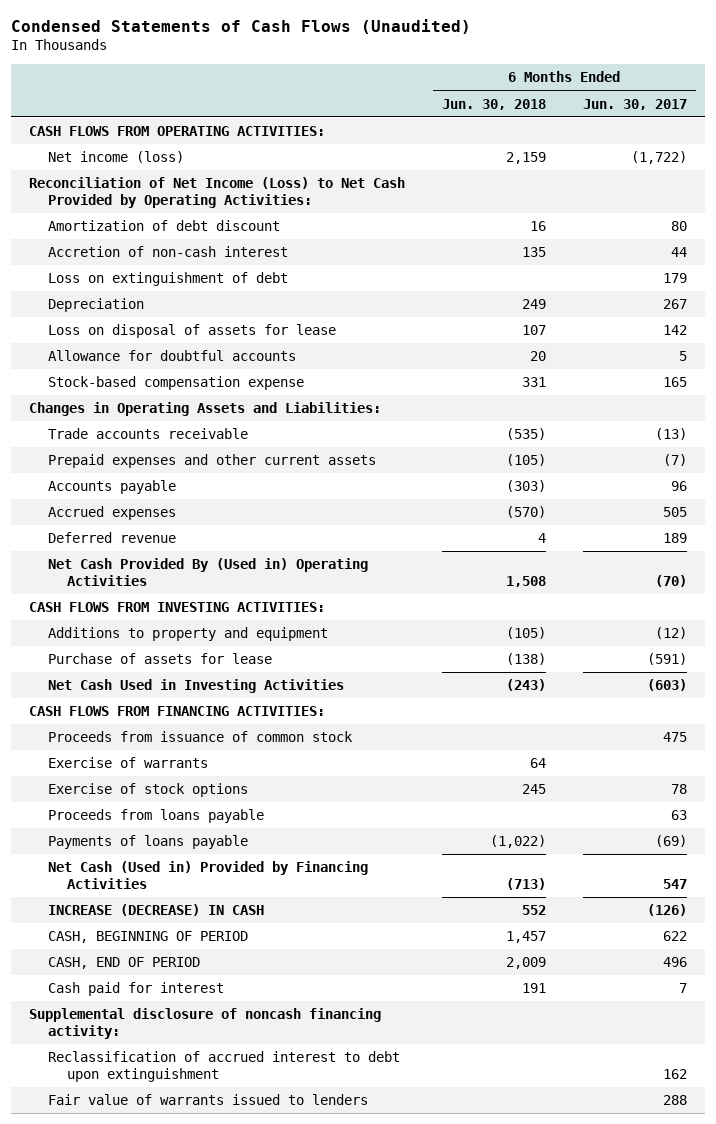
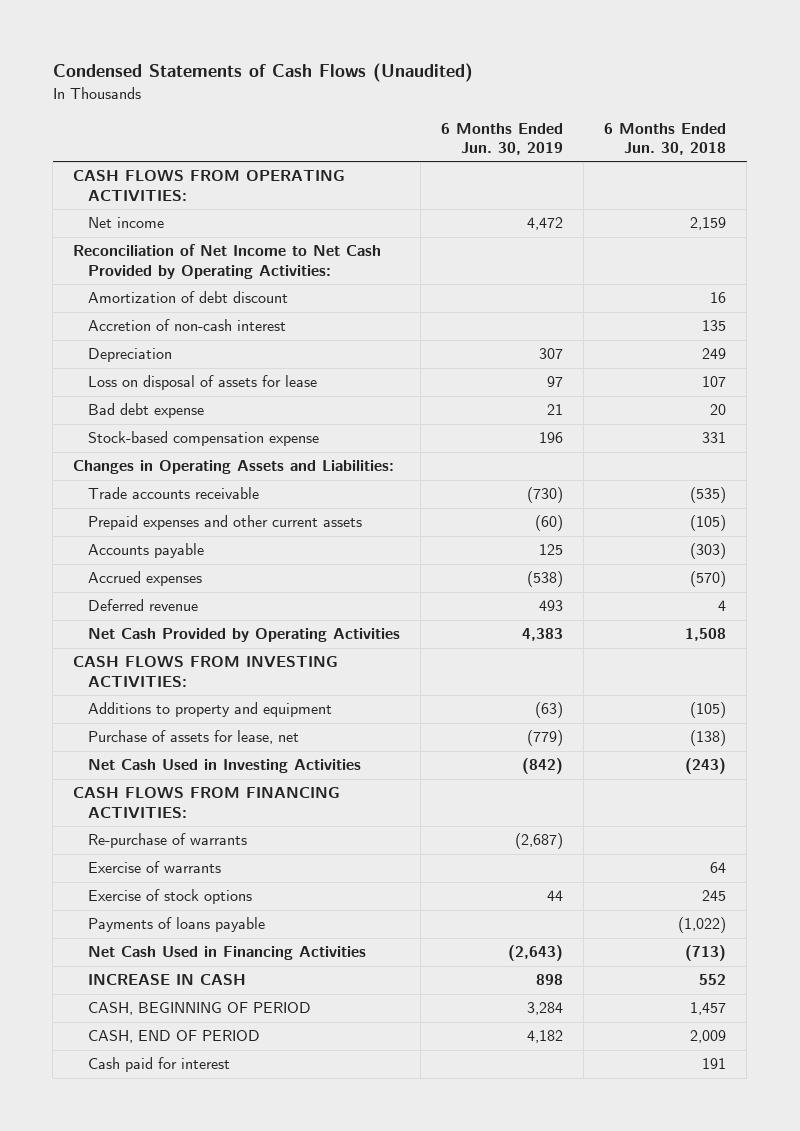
[582,98,687,110] Jun. 30, 2017 -> none
none -> [441,122,564,156] 6 Months Ended Jun. 30, 2019
[48,151,185,164] Net income (loss) -> [88,217,165,229] Net income
[29,177,406,208] Reconciliation of Net Income (Loss) to Net Cash Provided by Operating Activities: -> [73,244,382,279] Reconciliation of Net Income to Net Cash Provided by Operating Activities:
[48,272,289,287] Loss on extinguishment of debt -> none
[48,350,297,362] Allowance for doubtful accounts -> [88,403,205,419] Bad debt expense
[48,558,369,586] Net Cash Provided By (Used in) Operating Activities -> [88,628,401,643] Net Cash Provided by Operating Activities
[48,653,273,665] Purchase of assets for lease -> [88,730,300,745] Purchase of assets for lease, net
[48,731,354,743] Proceeds from issuance of common stock -> none
none -> [88,833,248,849] Re-purchase of warrants
[48,809,265,824] Proceeds from loans payable -> none
[48,861,369,889] Net Cash (Used in) Provided by Financing Activities -> [88,946,367,961] Net Cash Used in Financing Activities
[48,904,265,917] INCREASE (DECREASE) IN CASH -> [88,974,247,986] INCREASE IN CASH
[29,1008,382,1039] Supplemental disclosure of noncash financing activity: -> none
[48,1051,401,1082] Reclassification of accrued interest to debt upon extinguishment -> none
[48,1094,369,1106] Fair value of warrants issued to lenders -> none

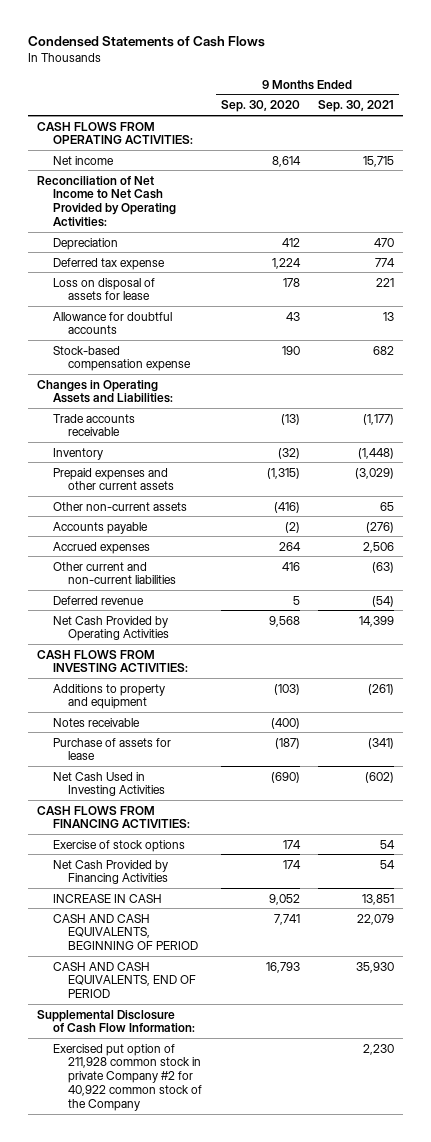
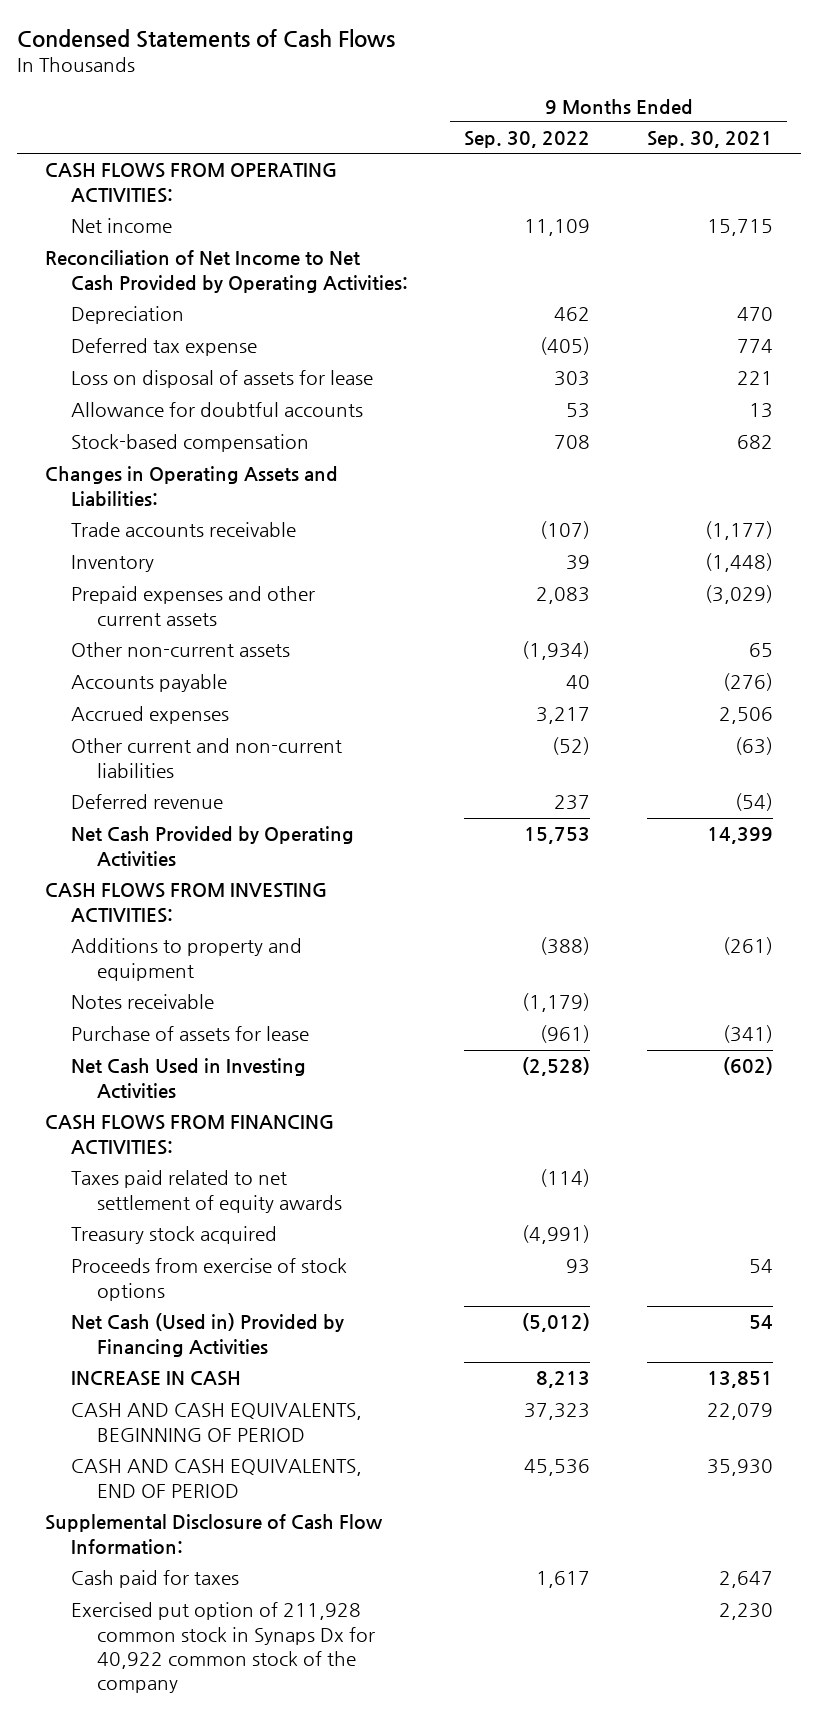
[220,100,300,113] Sep. 30, 2020 -> none
none -> [464,131,591,149] Sep. 30, 2022
[52,345,192,372] Stock-based compensation expense -> [70,434,309,453] Stock-based compensation
none -> [70,1170,342,1213] Taxes paid related to net settlement of equity awards
none -> [70,1226,277,1245] Treasury stock acquired
[52,839,185,852] Exercise of stock options -> [70,1258,347,1301] Proceeds from exercise of stock options
[52,859,169,885] Net Cash Provided by Financing Activities -> [70,1313,344,1357] Net Cash (Used in) Provided by Financing Activities
none -> [70,1570,239,1589] Cash paid for taxes
[52,1043,203,1111] Exercised put option of 211,928 common stock in private Company #2 for 40,922 common stock of the Company -> [70,1602,375,1694] Exercised put option of 211,928 common stock in Synaps Dx for 40,922 common stock of the company

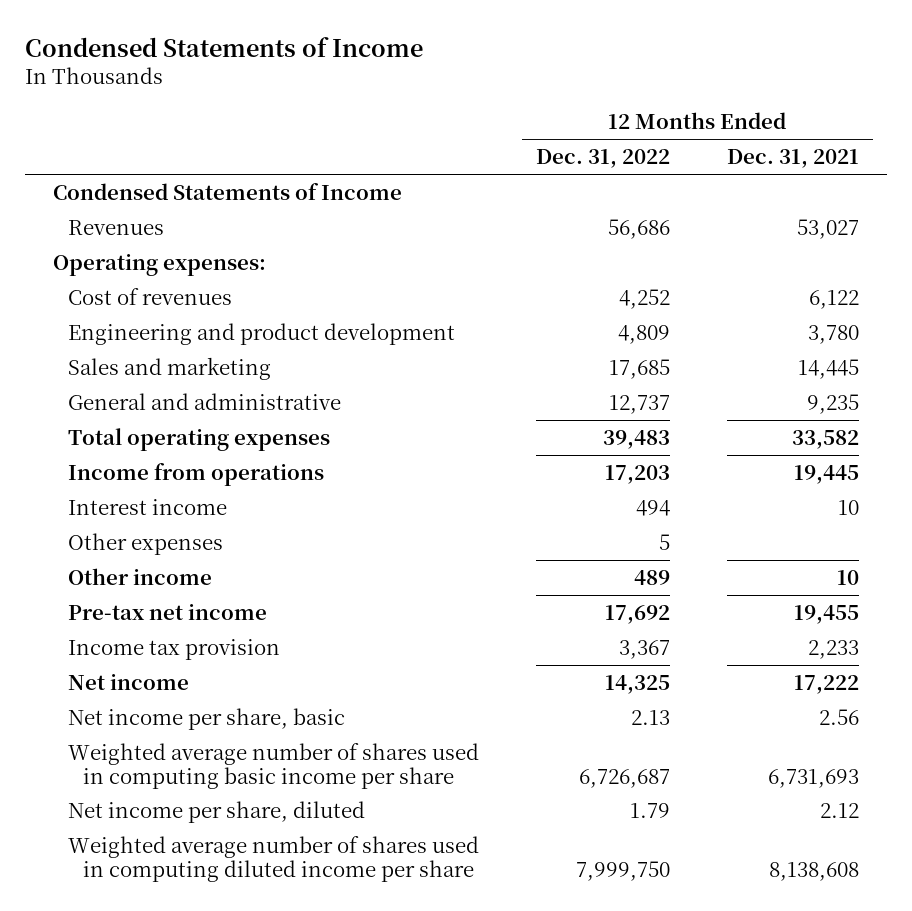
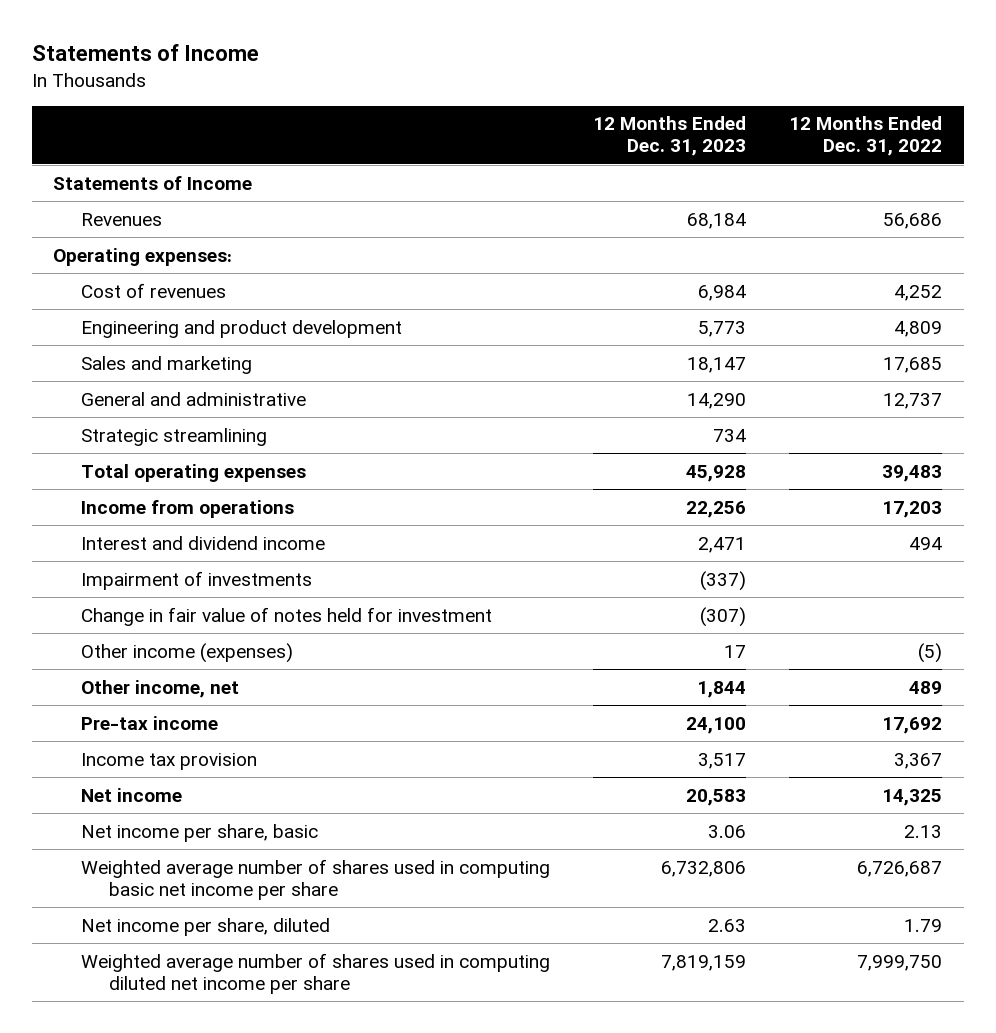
[24,36,423,57] Condensed Statements of Income -> [31,44,259,62] Statements of Income
[726,149,859,169] Dec. 31, 2021 -> none
none -> [593,116,747,157] 12 Months Ended Dec. 31, 2023
[53,182,403,200] Condensed Statements of Income -> [53,175,253,190] Statements of Income
none -> [81,427,268,446] Strategic streamlining
[67,498,227,515] Interest income -> [81,535,326,550] Interest and dividend income
none -> [81,570,313,590] Impairment of investments
none -> [81,606,493,626] Change in fair value of notes held for investment
[67,532,223,555] Other expenses -> [81,642,294,663] Other income (expenses)
[658,533,670,550] 5 -> [918,642,943,663] (5)
[67,567,212,585] Other income -> [81,679,240,698] Other income, net
[67,603,267,620] Pre-tax net income -> [81,715,219,730] Pre-tax income
[67,742,479,789] Weighted average number of shares used in computing basic income per share -> [81,858,551,900] Weighted average number of shares used in computing basic net income per share
[67,835,479,882] Weighted average number of shares used in computing diluted income per share -> [81,952,551,994] Weighted average number of shares used in computing diluted net income per share

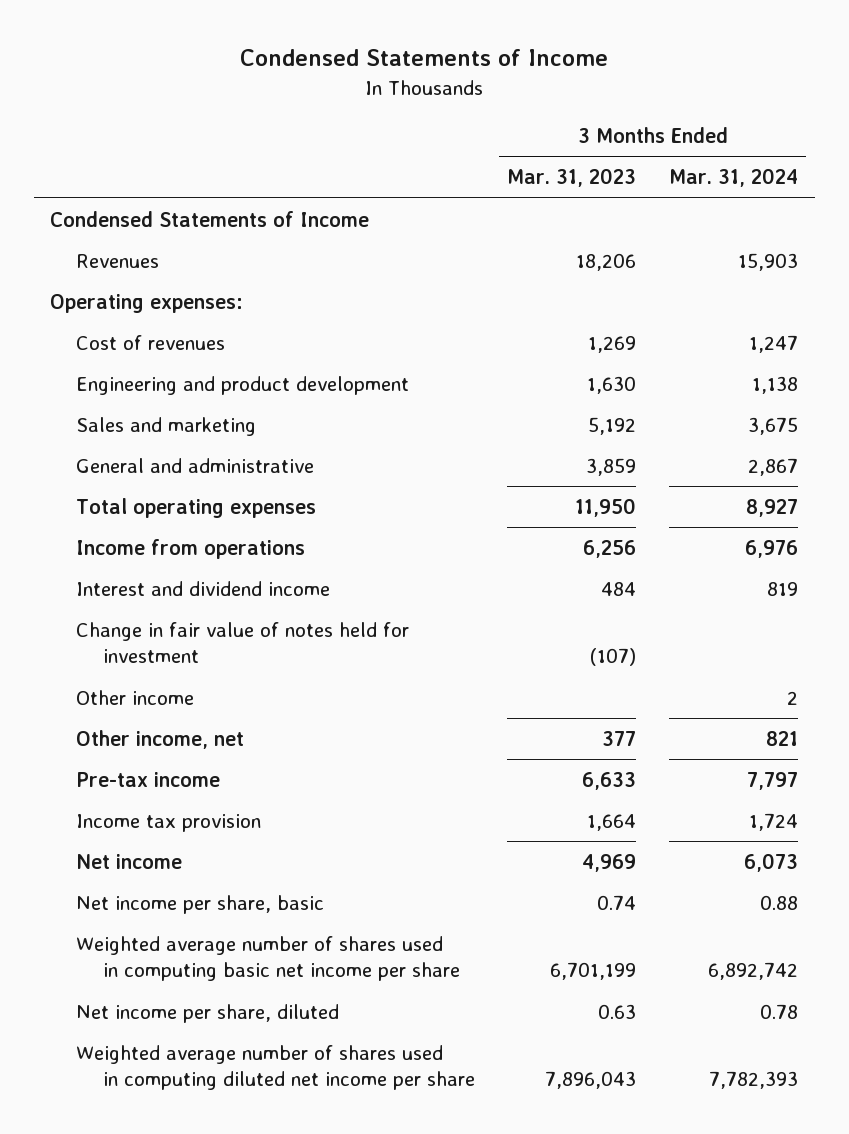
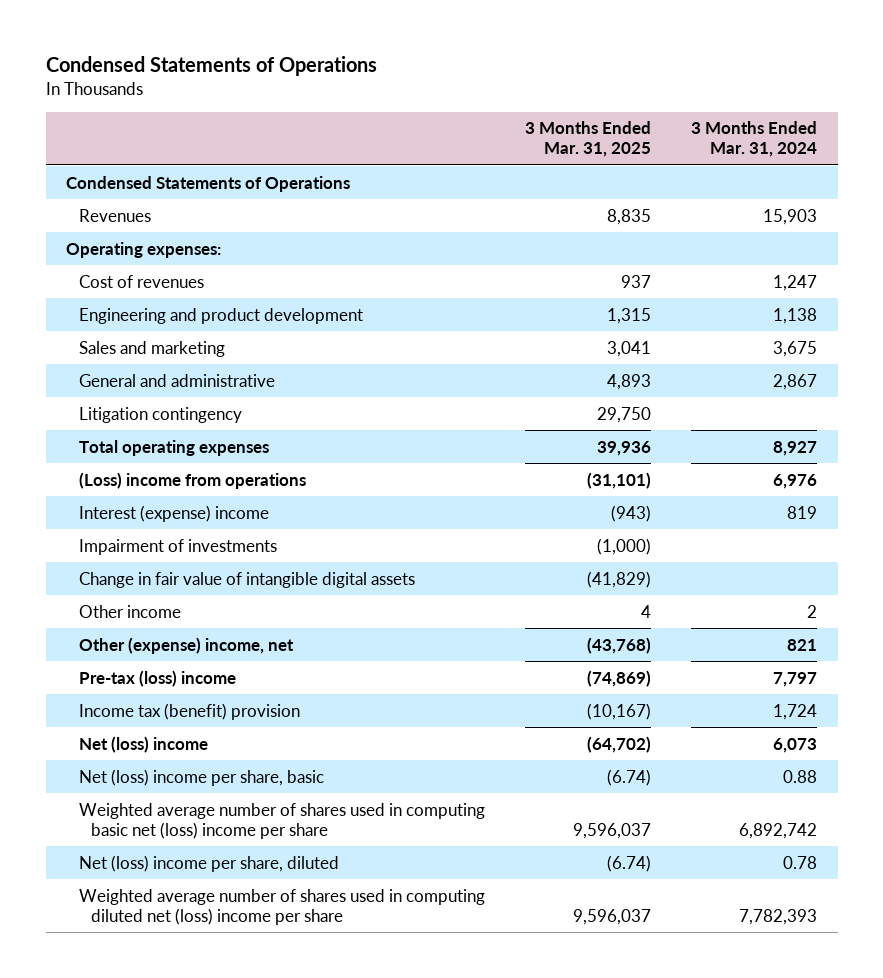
[240,49,609,67] Condensed Statements of Income -> [45,55,377,76] Condensed Statements of Operations
[507,168,637,188] Mar. 31, 2023 -> none
none -> [525,121,652,158] 3 Months Ended Mar. 31, 2025
[50,210,370,227] Condensed Statements of Income -> [66,175,351,192] Condensed Statements of Operations
none -> [78,406,242,423] Litigation contingency
[76,621,410,664] Change in fair value of notes held for investment -> none
[76,538,306,559] Income from operations -> [78,471,306,489] (Loss) income from operations
[76,580,331,596] Interest and dividend income -> [78,504,269,522] Interest (expense) income
none -> [78,538,277,555] Impairment of investments
none -> [78,571,415,588] Change in fair value of intangible digital assets
[76,729,245,749] Other income, net -> [78,636,294,654] Other (expense) income, net
[76,771,221,787] Pre-tax income -> [78,669,236,687] Pre-tax (loss) income
[76,813,262,832] Income tax provision -> [78,702,300,720] Income tax (benefit) provision
[76,853,183,869] Net income -> [78,735,208,753] Net (loss) income
[76,894,325,914] Net income per share, basic -> [78,768,324,786] Net (loss) income per share, basic
[76,935,460,982] Weighted average number of shares used in computing basic net income per share -> [78,802,485,839] Weighted average number of shares used in computing basic net (loss) income per share
[76,1003,340,1023] Net income per share, diluted -> [78,854,339,872] Net (loss) income per share, diluted
[76,1044,475,1091] Weighted average number of shares used in computing diluted net income per share -> [78,888,485,925] Weighted average number of shares used in computing diluted net (loss) income per share

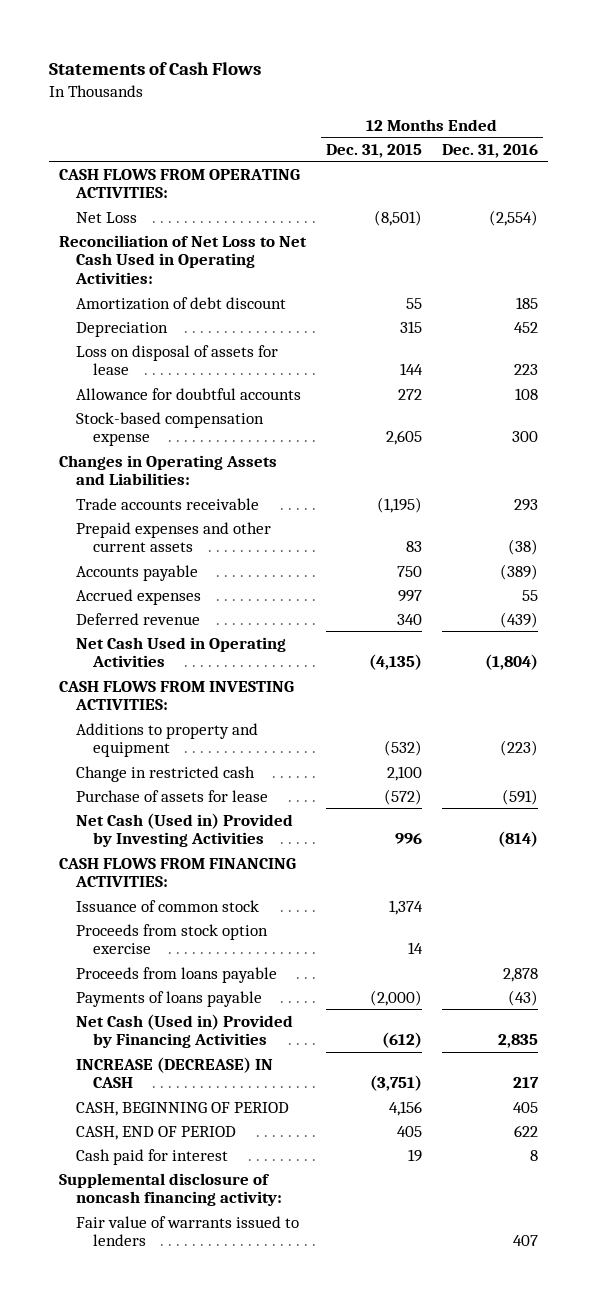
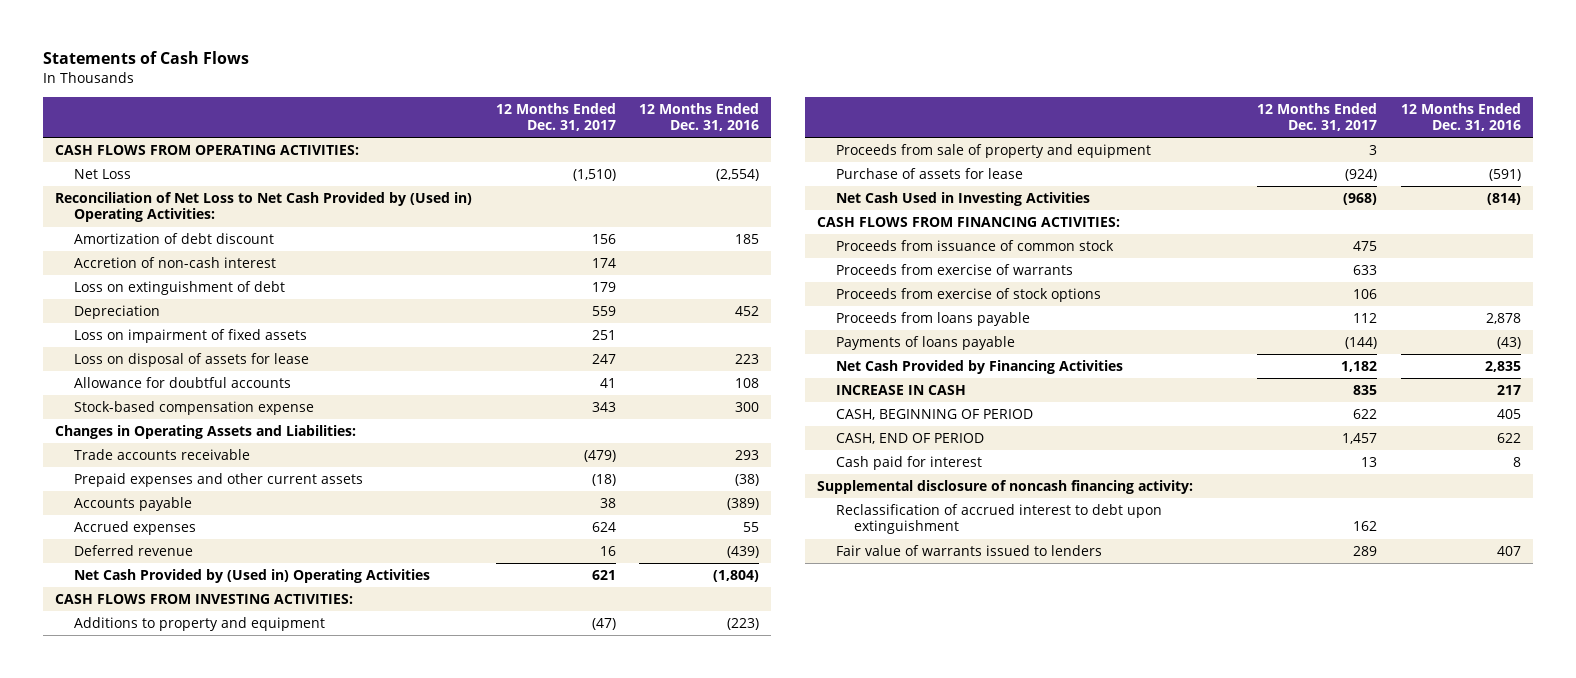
[326,143,423,158] Dec. 31, 2015 -> none
none -> [495,102,616,131] 12 Months Ended Dec. 31, 2017
[59,234,308,285] Reconciliation of Net Loss to Net Cash Used in Operating Activities: -> [55,192,473,223] Reconciliation of Net Loss to Net Cash Provided by (Used in) Operating Activities:
none -> [73,257,276,269] Accretion of non-cash interest
none -> [73,281,285,296] Loss on extinguishment of debt
none -> [73,329,307,344] Loss on impairment of fixed assets
[76,636,287,668] Net Cash Used in Operating Activities -> [73,569,430,584] Net Cash Provided by (Used in) Operating Activities
[76,765,256,782] Change in restricted cash -> none
none -> [835,144,1151,159] Proceeds from sale of property and equipment
[76,812,294,848] Net Cash (Used in) Provided by Investing Activities -> [835,192,1090,207] Net Cash Used in Investing Activities
[76,899,260,912] Issuance of common stock -> [835,240,1114,252] Proceeds from issuance of common stock
none -> [835,264,1073,276] Proceeds from exercise of warrants
[76,923,269,955] Proceeds from stock option exercise -> [835,288,1101,303] Proceeds from exercise of stock options
[76,1013,294,1049] Net Cash (Used in) Provided by Financing Activities -> [835,360,1123,375] Net Cash Provided by Financing Activities
[76,1056,274,1089] INCREASE (DECREASE) IN CASH -> [835,385,966,396] INCREASE IN CASH
none -> [835,504,1162,535] Reclassification of accrued interest to debt upon extinguishment

